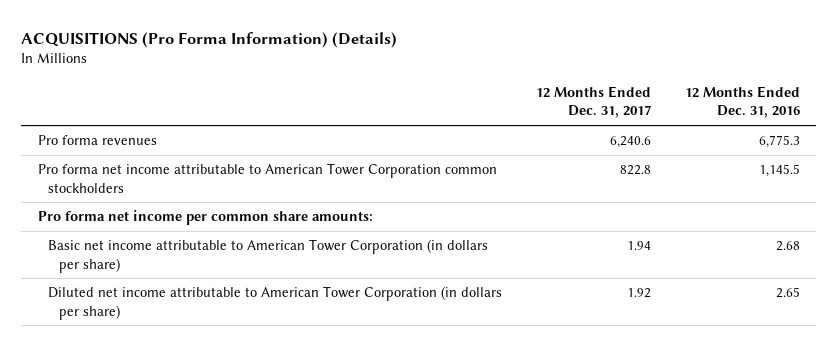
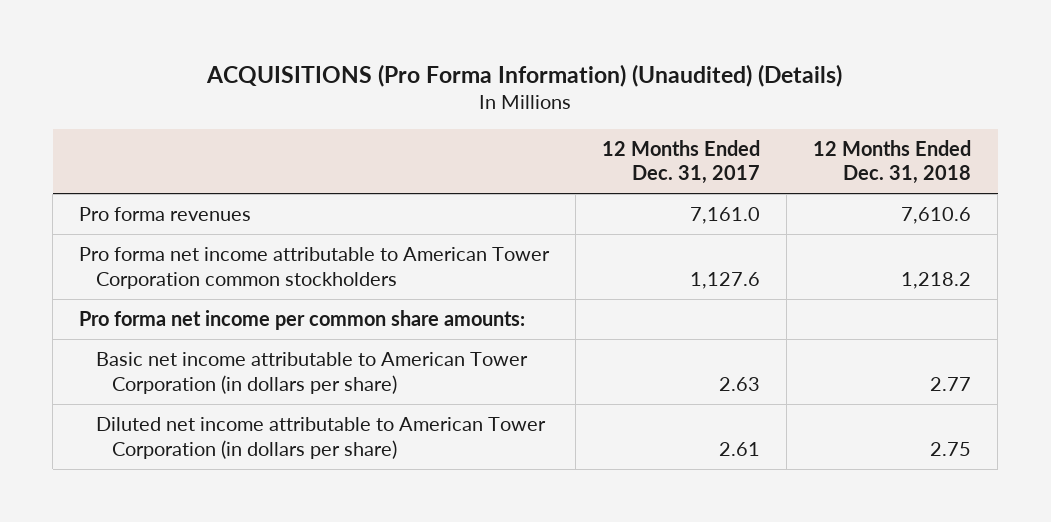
[21,31,398,48] ACQUISITIONS (Pro Forma Information) (Details) -> [206,63,843,87] ACQUISITIONS (Pro Forma Information) (Unaudited) (Details)
[684,86,800,119] 12 Months Ended Dec. 31, 2016 -> none
none -> [813,139,972,185] 12 Months Ended Dec. 31, 2018
[609,136,651,149] 6,240.6 -> [690,207,761,225] 7,161.0
[619,165,651,176] 822.8 -> [690,271,761,289] 1,127.6
[626,241,651,251] 1.94 -> [719,376,761,391] 2.63
[626,288,651,299] 1.92 -> [719,441,761,456] 2.61

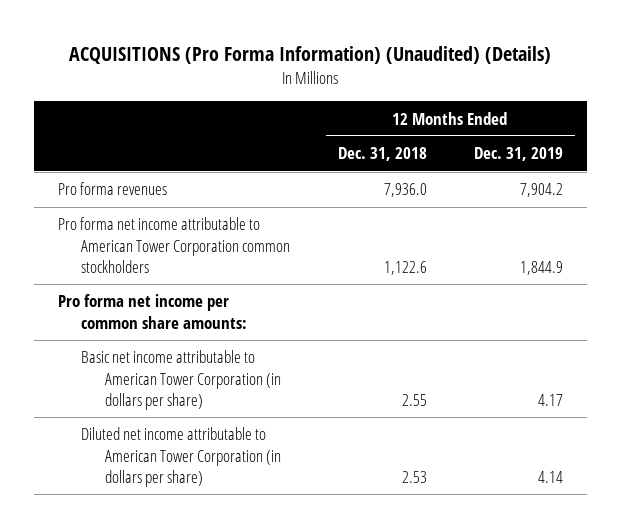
[602,139,761,185] 12 Months Ended Dec. 31, 2017 -> none
none -> [474,147,564,162] Dec. 31, 2019
[901,207,972,225] 7,610.6 -> [383,183,427,198] 7,936.0
[901,271,972,289] 1,218.2 -> [383,260,427,275] 1,122.6
[930,376,972,391] 2.77 -> [401,393,427,406] 2.55
[930,441,972,456] 2.75 -> [401,470,427,483] 2.53

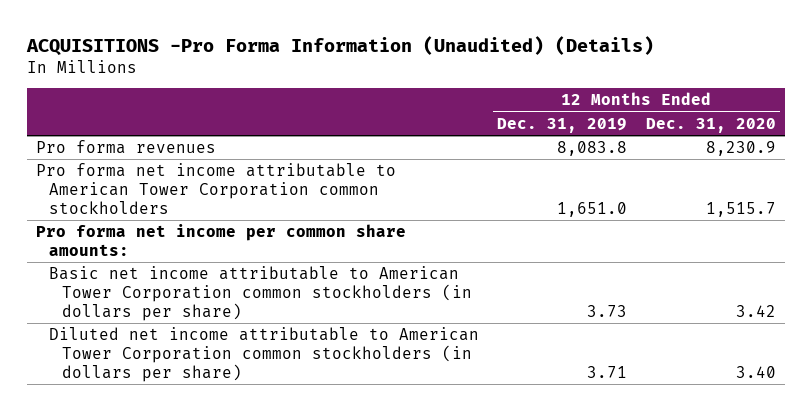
[69,45,552,64] ACQUISITIONS (Pro Forma Information) (Unaudited) (Details) -> [26,35,655,55] ACQUISITIONS -Pro Forma Information (Unaudited) (Details)
[337,147,427,162] Dec. 31, 2018 -> none
none -> [645,117,776,133] Dec. 31, 2020
[520,183,564,198] 7,904.2 -> [557,141,628,157] 8,083.8
[520,260,564,275] 1,844.9 -> [557,201,628,217] 1,651.0
[81,350,281,410] Basic net income attributable to American Tower Corporation (in dollars per share) -> [49,266,473,321] Basic net income attributable to American Tower Corporation common stockholders (in dollars per share)
[538,393,564,406] 4.17 -> [587,304,628,317] 3.73
[81,427,281,487] Diluted net income attributable to American Tower Corporation (in dollars per share) -> [49,327,480,382] Diluted net income attributable to American Tower Corporation common stockholders (in dollars per share)
[538,470,564,483] 4.14 -> [587,365,628,378] 3.71

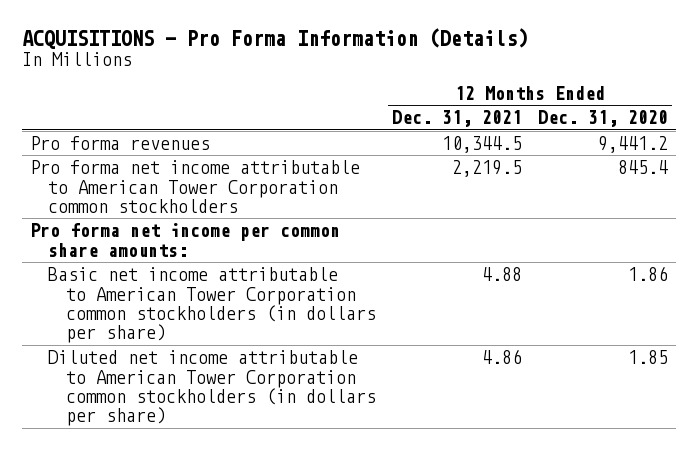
[26,35,655,55] ACQUISITIONS -Pro Forma Information (Unaudited) (Details) -> [22,27,529,49] ACQUISITIONS - Pro Forma Information (Details)
[497,117,628,133] Dec. 31, 2019 -> none
none -> [391,110,522,128] Dec. 31, 2021
[705,141,776,157] 8,230.9 -> [597,136,668,154] 9,441.2
[705,201,776,217] 1,515.7 -> [617,160,668,175] 845.4
[735,304,776,317] 3.42 -> [627,266,668,282] 1.86
[735,365,776,378] 3.40 -> [627,350,668,365] 1.85

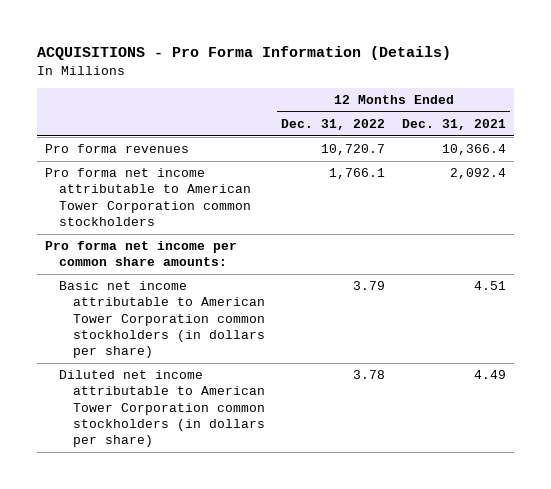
[537,110,668,128] Dec. 31, 2020 -> none
none -> [281,119,386,131] Dec. 31, 2022
[441,136,522,154] 10,344.5 -> [442,144,507,156] 10,366.4
[451,160,522,178] 2,219.5 -> [450,168,507,180] 2,092.4
[481,267,522,282] 4.88 -> [474,281,507,291] 4.51
[481,349,522,365] 4.86 -> [474,370,507,380] 4.49

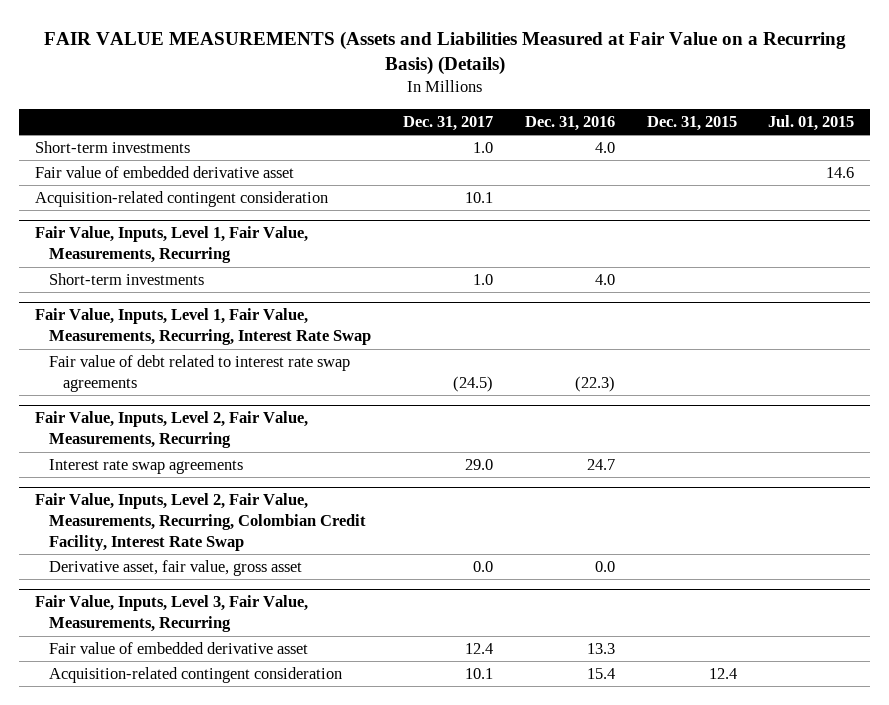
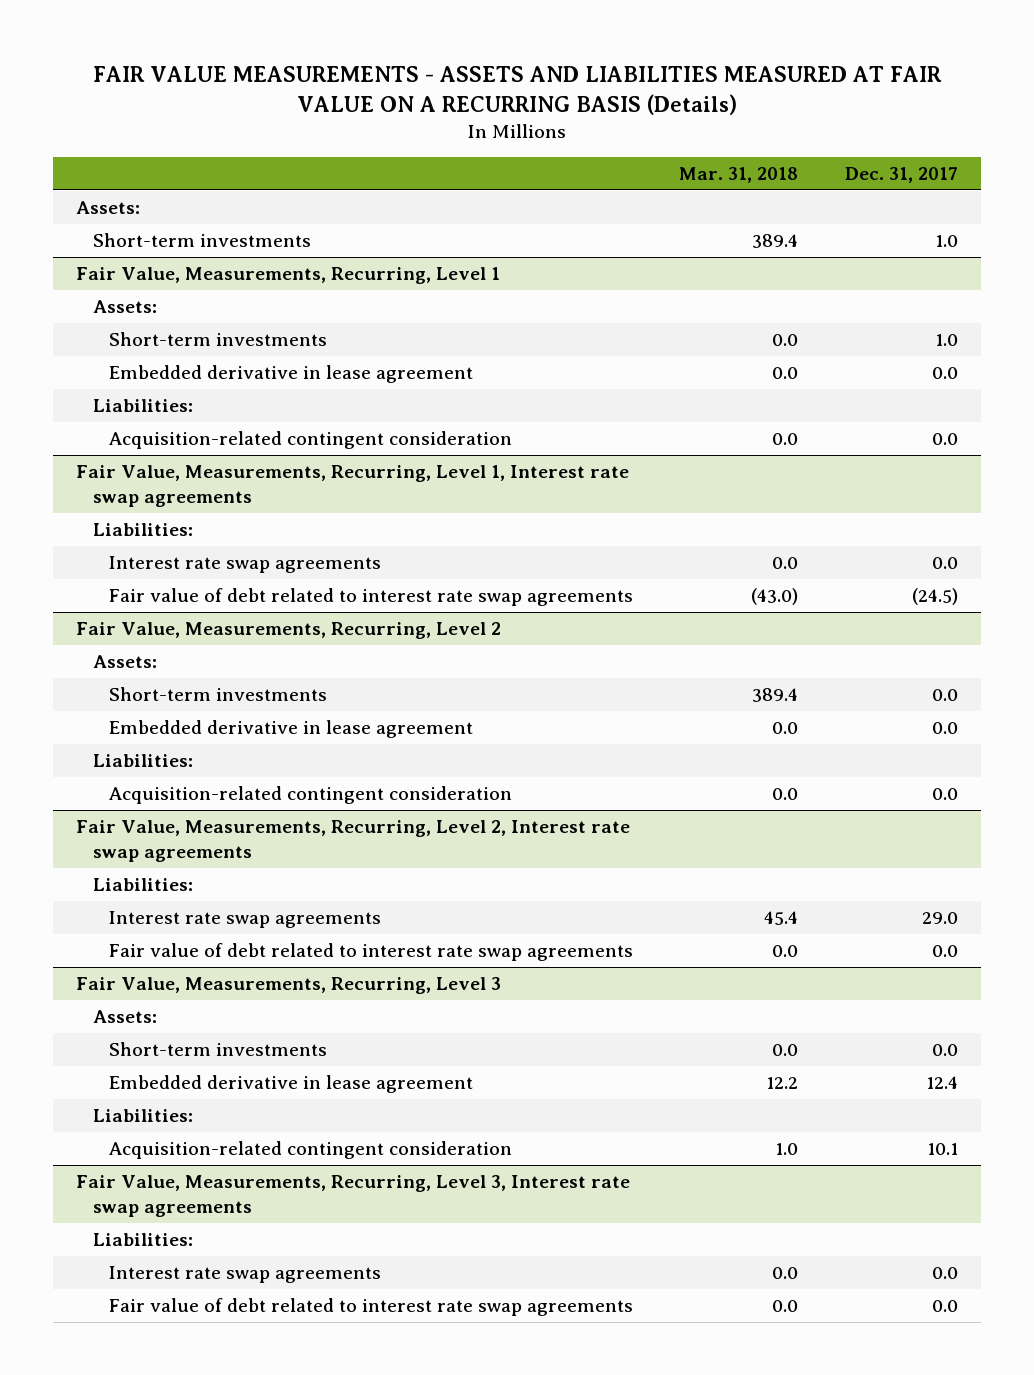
[43,30,846,76] FAIR VALUE MEASUREMENTS (Assets and Liabilities Measured at Fair Value on a Recurring Basis) (Details) -> [92,66,942,116] FAIR VALUE MEASUREMENTS - ASSETS AND LIABILITIES MEASURED AT FAIR VALUE ON A RECURRING BASIS (Details)
[524,115,615,131] Dec. 31, 2016 -> none
[646,115,737,131] Dec. 31, 2015 -> none
[768,114,855,131] Jul. 01, 2015 -> none
none -> [679,167,799,184] Mar. 31, 2018
none -> [75,200,140,214] Assets:
[34,165,294,178] Fair value of embedded derivative asset -> none
[34,190,328,207] Acquisition-related contingent consideration -> none
[34,226,308,264] Fair Value, Inputs, Level 1, Fair Value, Measurements, Recurring -> [75,266,500,284] Fair Value, Measurements, Recurring, Level 1
none -> [92,299,157,313] Assets:
none -> [109,364,474,383] Embedded derivative in lease agreement
none -> [92,398,193,412] Liabilities:
none -> [109,430,513,449] Acquisition-related contingent consideration
[34,308,371,346] Fair Value, Inputs, Level 1, Fair Value, Measurements, Recurring, Interest Rate Swap -> [75,464,629,507] Fair Value, Measurements, Recurring, Level 1, Interest rate swap agreements
none -> [92,522,193,536] Liabilities:
none -> [109,555,382,573] Interest rate swap agreements
[34,411,308,449] Fair Value, Inputs, Level 2, Fair Value, Measurements, Recurring -> [75,621,501,639] Fair Value, Measurements, Recurring, Level 2
none -> [92,654,157,668] Assets:
none -> [109,686,328,701] Short-term investments
none -> [109,719,474,738] Embedded derivative in lease agreement
none -> [92,753,193,767] Liabilities:
none -> [109,785,513,804] Acquisition-related contingent consideration
none -> [75,819,630,862] Fair Value, Measurements, Recurring, Level 2, Interest rate swap agreements
none -> [92,877,193,891] Liabilities:
[34,493,366,552] Fair Value, Inputs, Level 2, Fair Value, Measurements, Recurring, Colombian Credit Facility, Interest Rate Swap -> none
[48,559,302,576] Derivative asset, fair value, gross asset -> none
none -> [109,942,634,961] Fair value of debt related to interest rate swap agreements
[34,595,308,633] Fair Value, Inputs, Level 3, Fair Value, Measurements, Recurring -> [75,976,501,994] Fair Value, Measurements, Recurring, Level 3
none -> [92,1009,157,1023] Assets:
none -> [109,1041,328,1056] Short-term investments
[48,641,308,654] Fair value of embedded derivative asset -> [109,1074,474,1093] Embedded derivative in lease agreement
none -> [92,1108,193,1122] Liabilities:
none -> [75,1174,630,1217] Fair Value, Measurements, Recurring, Level 3, Interest rate swap agreements
none -> [92,1232,193,1246] Liabilities:
none -> [109,1265,382,1283] Interest rate swap agreements
none -> [109,1297,634,1316] Fair value of debt related to interest rate swap agreements

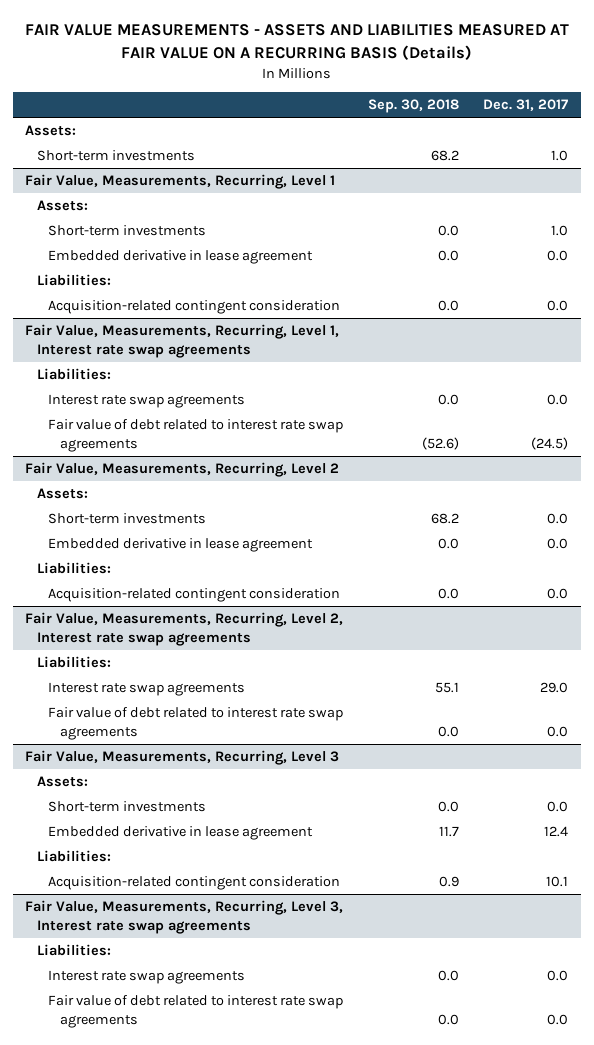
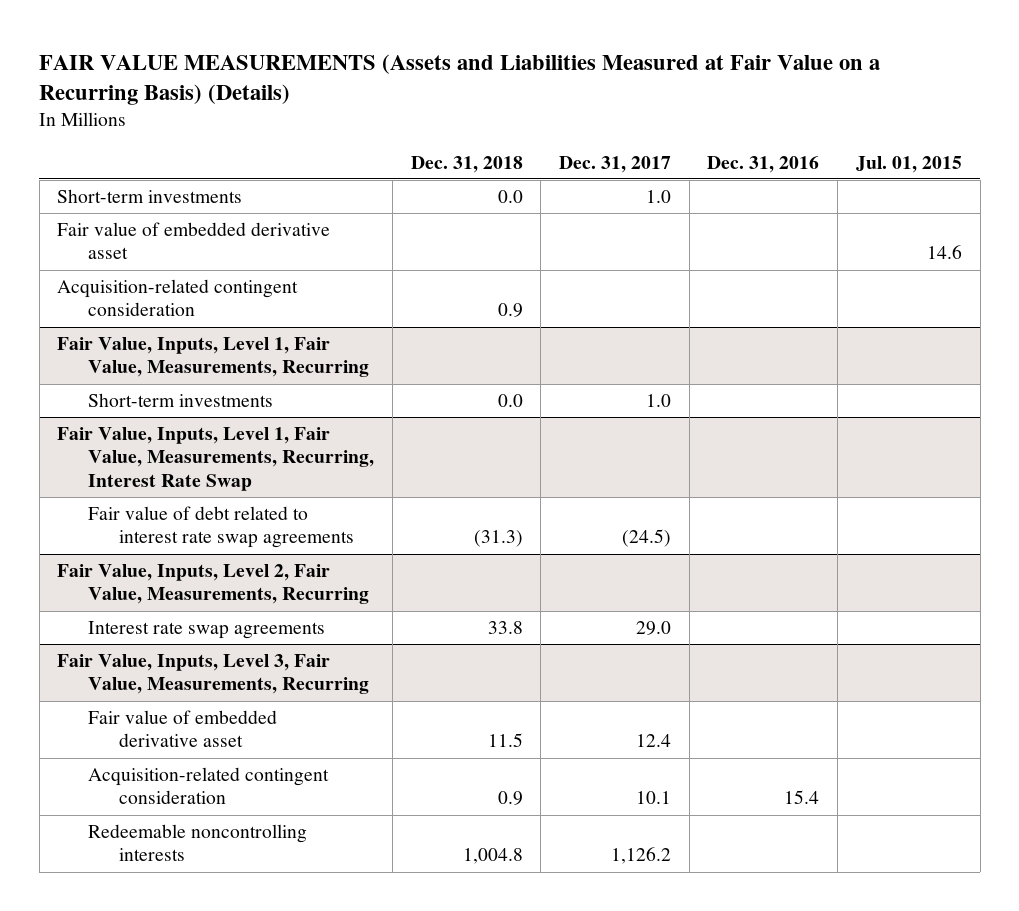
[24,24,569,60] FAIR VALUE MEASUREMENTS - ASSETS AND LIABILITIES MEASURED AT FAIR VALUE ON A RECURRING BASIS (Details) -> [39,53,881,105] FAIR VALUE MEASUREMENTS (Assets and Liabilities Measured at Fair Value on a Recurring Basis) (Details)
[367,99,459,114] Sep. 30, 2018 -> none
none -> [410,155,523,173] Dec. 31, 2018
none -> [707,155,820,173] Dec. 31, 2016
none -> [855,155,962,173] Jul. 01, 2015
[25,125,77,137] Assets: -> none
[36,200,88,212] Assets: -> none
none -> [57,222,331,260] Fair value of embedded derivative asset
none -> [57,279,299,317] Acquisition-related contingent consideration
[25,174,336,190] Fair Value, Measurements, Recurring, Level 1 -> [57,337,370,378] Fair Value, Inputs, Level 1, Fair Value, Measurements, Recurring
[48,250,314,265] Embedded derivative in lease agreement -> none
[36,274,111,287] Liabilities: -> none
[48,300,341,315] Acquisition-related contingent consideration -> none
[36,368,111,381] Liabilities: -> none
[48,394,246,409] Interest rate swap agreements -> none
[25,324,340,358] Fair Value, Measurements, Recurring, Level 1, Interest rate swap agreements -> [57,427,375,491] Fair Value, Inputs, Level 1, Fair Value, Measurements, Recurring, Interest Rate Swap
[36,488,88,500] Assets: -> none
[48,513,207,525] Short-term investments -> none
[48,538,314,553] Embedded derivative in lease agreement -> none
[36,562,111,575] Liabilities: -> none
[48,588,341,603] Acquisition-related contingent consideration -> none
[25,612,344,646] Fair Value, Measurements, Recurring, Level 2, Interest rate swap agreements -> none
[36,656,111,669] Liabilities: -> none
[25,462,340,478] Fair Value, Measurements, Recurring, Level 2 -> [57,564,370,605] Fair Value, Inputs, Level 2, Fair Value, Measurements, Recurring
[48,707,344,740] Fair value of debt related to interest rate swap agreements -> none
[36,776,88,788] Assets: -> none
[48,801,207,813] Short-term investments -> none
[36,850,111,863] Liabilities: -> none
[25,750,340,766] Fair Value, Measurements, Recurring, Level 3 -> [57,654,370,695] Fair Value, Inputs, Level 3, Fair Value, Measurements, Recurring
[48,826,314,841] Embedded derivative in lease agreement -> [88,710,278,748] Fair value of embedded derivative asset
[25,900,344,934] Fair Value, Measurements, Recurring, Level 3, Interest rate swap agreements -> none
[36,944,111,957] Liabilities: -> none
[48,970,246,985] Interest rate swap agreements -> none
[48,995,344,1028] Fair value of debt related to interest rate swap agreements -> none
none -> [88,824,308,862] Redeemable noncontrolling interests

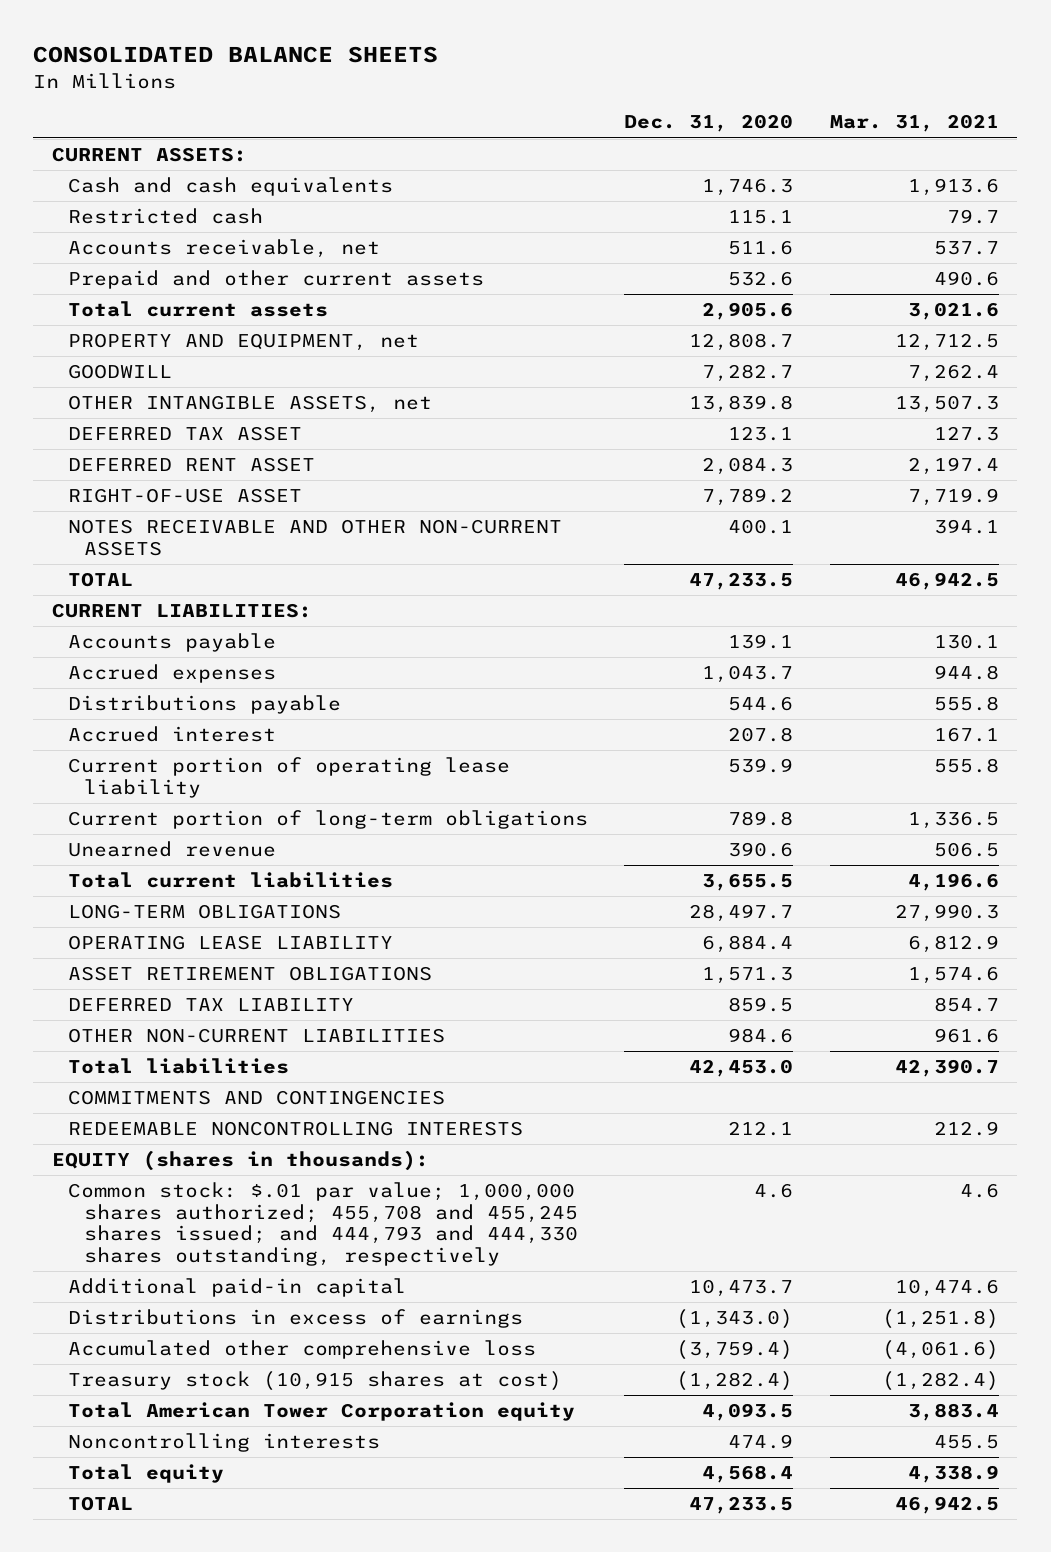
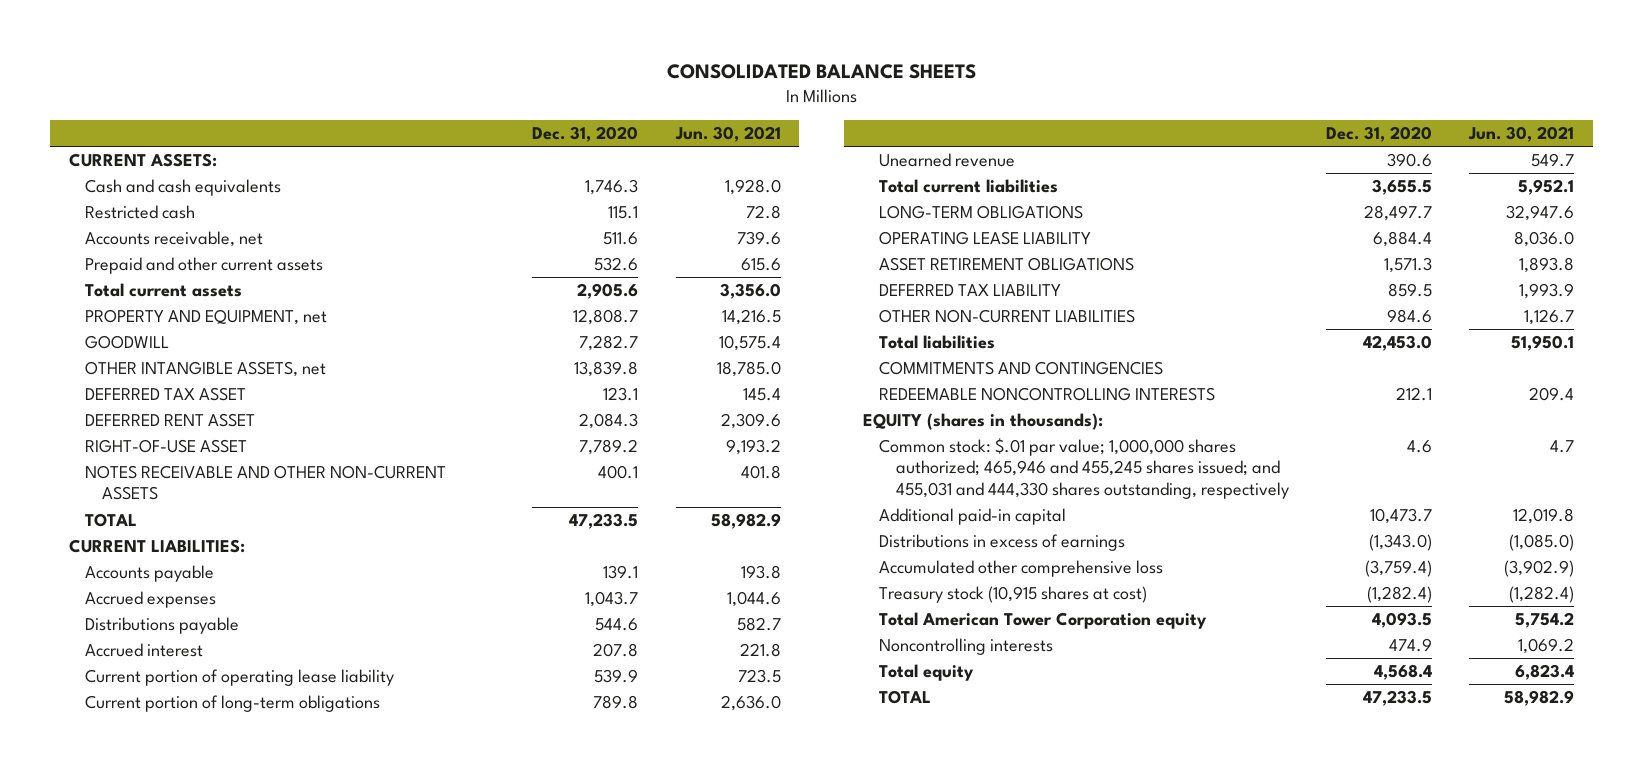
[829,114,999,133] Mar. 31, 2021 -> none
none -> [674,126,781,143] Jun. 30, 2021
[67,1182,578,1266] Common stock: $.01 par value; 1,000,000 shares authorized; 455,708 and 455,245 shares issued; and 444,793 and 444,330 shares outstanding, respectively -> [879,437,1289,500] Common stock: $.01 par value; 1,000,000 shares authorized; 465,946 and 455,245 shares issued; and 455,031 and 444,330 shares outstanding, respectively

